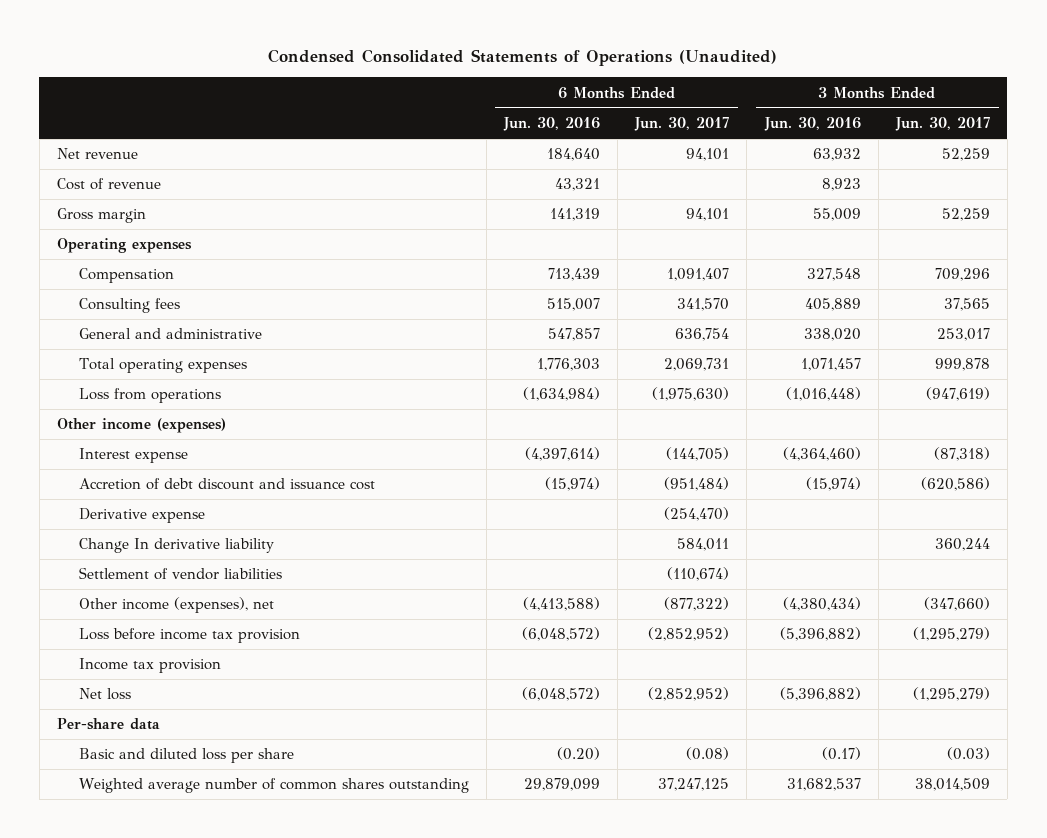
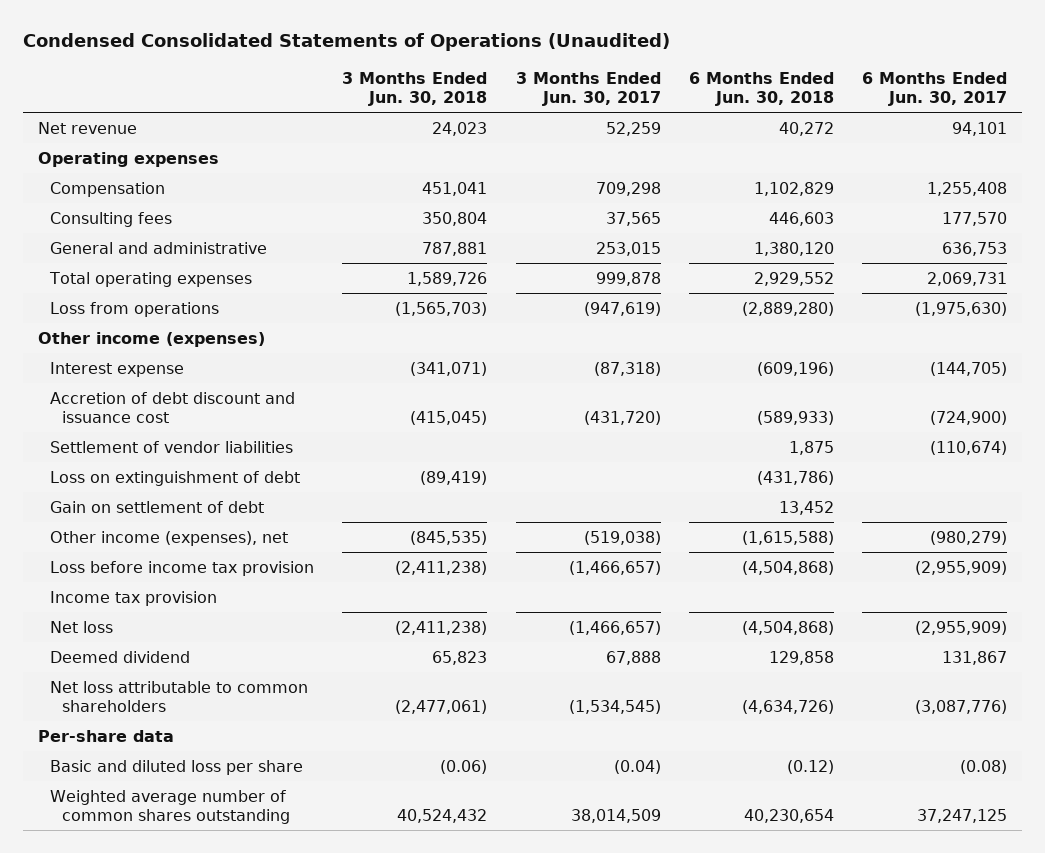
[503,117,601,132] Jun. 30, 2016 -> none
[763,117,861,132] Jun. 30, 2016 -> none
none -> [342,71,488,106] 3 Months Ended Jun. 30, 2018
none -> [688,71,834,106] 6 Months Ended Jun. 30, 2018
[56,178,161,191] Cost of revenue -> none
[56,208,146,224] Gross margin -> none
[667,268,730,282] 1,091,407 -> [927,181,1008,196] 1,255,408
[934,268,990,282] 709,296 -> [595,181,661,196] 709,298
[677,298,730,312] 341,570 -> [942,211,1008,226] 177,570
[675,328,730,342] 636,754 -> [942,241,1008,256] 636,753
[936,328,990,342] 253,017 -> [595,241,661,256] 253,015
[78,508,205,524] Derivative expense -> none
[78,538,274,554] Change In derivative liability -> none
[664,477,730,492] (951,484) -> [930,410,1008,425] (724,900)
[920,477,990,492] (620,586) -> [583,410,661,425] (431,720)
none -> [49,470,300,486] Loss on extinguishment of debt
none -> [49,500,264,513] Gain on settlement of debt
[664,597,730,612] (877,322) -> [930,530,1008,545] (980,279)
[923,597,990,612] (347,660) -> [583,530,661,545] (519,038)
[648,627,730,642] (2,852,952) -> [915,560,1008,575] (2,955,909)
[912,627,990,642] (1,295,279) -> [568,560,661,575] (1,466,657)
[648,687,730,702] (2,852,952) -> [915,620,1008,635] (2,955,909)
[912,687,990,702] (1,295,279) -> [568,620,661,635] (1,466,657)
none -> [49,650,190,663] Deemed dividend
none -> [49,680,308,712] Net loss attributable to common shareholders
[946,747,990,761] (0.03) -> [613,759,661,774] (0.04)

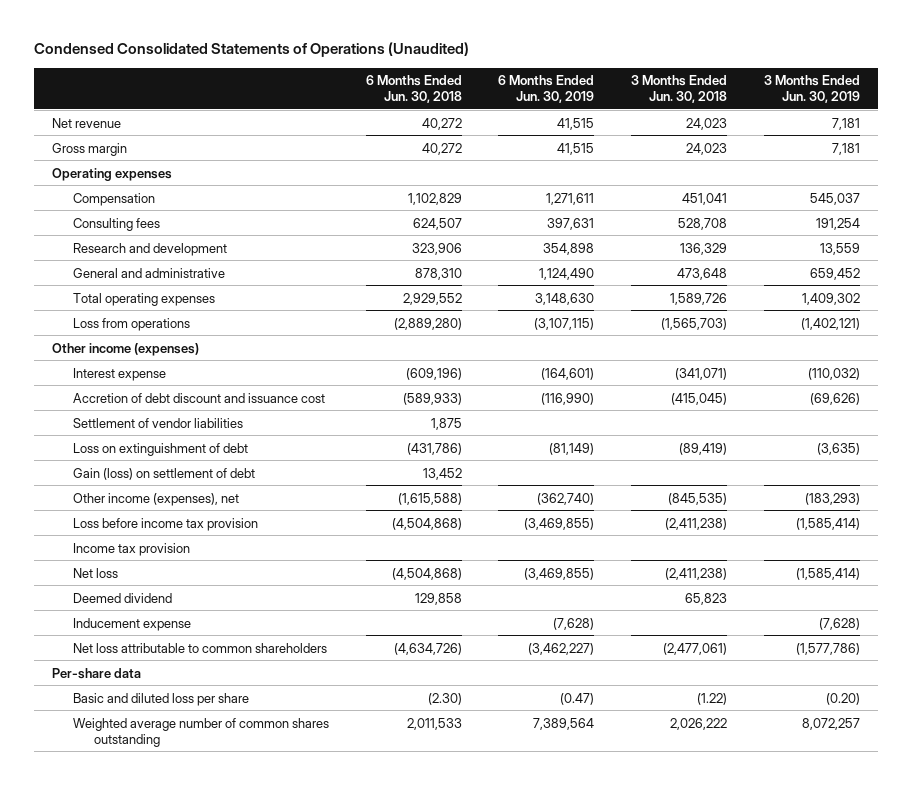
[515,71,661,106] 3 Months Ended Jun. 30, 2017 -> none
[862,71,1008,106] 6 Months Ended Jun. 30, 2017 -> none
none -> [498,75,595,104] 6 Months Ended Jun. 30, 2019
none -> [763,75,860,104] 3 Months Ended Jun. 30, 2019
none -> [52,142,128,156] Gross margin
[422,211,488,226] 350,804 -> [677,217,727,230] 528,708
[768,211,834,226] 446,603 -> [412,217,462,230] 624,507
none -> [72,242,227,256] Research and development
[422,241,488,256] 787,881 -> [676,267,727,280] 473,648
[753,241,834,256] 1,380,120 -> [414,267,462,280] 878,310
[49,500,264,513] Gain on settlement of debt -> [72,467,255,480] Gain (loss) on settlement of debt
none -> [72,617,191,631] Inducement expense
[440,759,488,774] (0.06) -> [696,692,727,705] (1.22)
[786,759,834,774] (0.12) -> [427,692,462,705] (2.30)
[397,808,488,823] 40,524,432 -> [669,717,727,730] 2,026,222
[743,808,834,823] 40,230,654 -> [406,717,462,730] 2,011,533

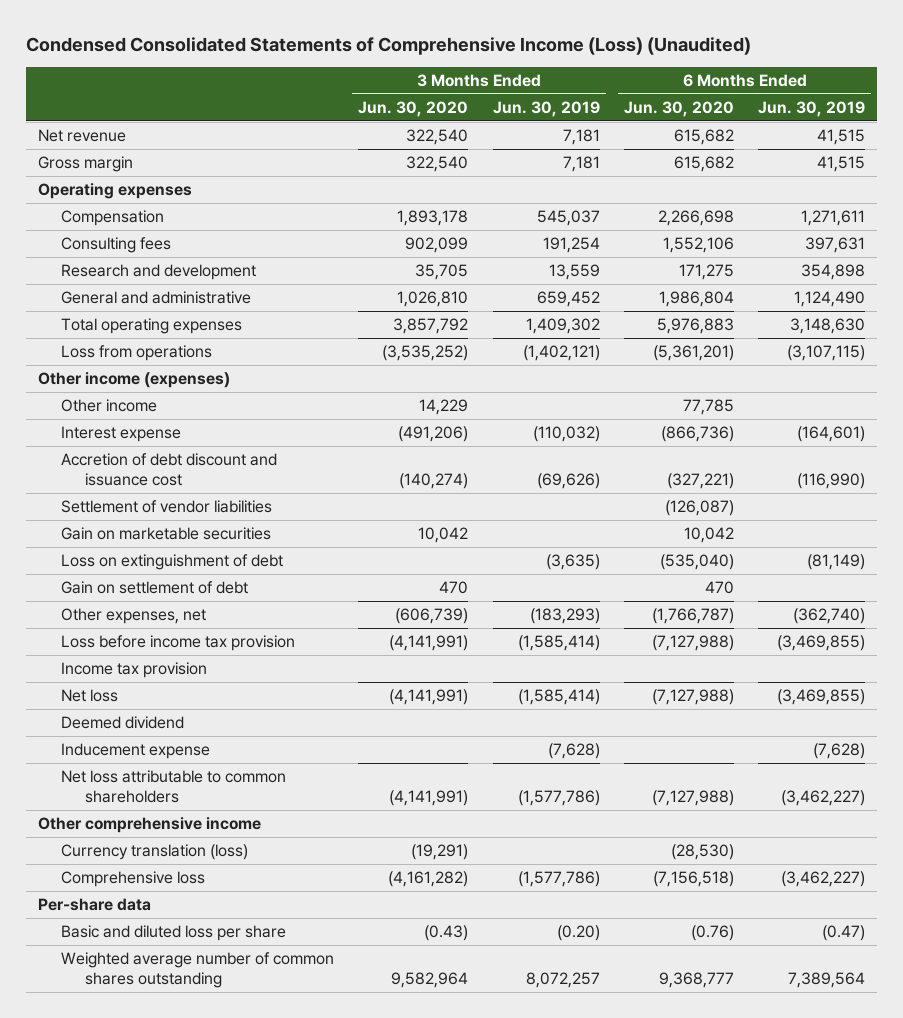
[33,42,469,58] Condensed Consolidated Statements of Operations (Unaudited) -> [25,36,751,55] Condensed Consolidated Statements of Comprehensive Income (Loss) (Unaudited)
[365,75,462,104] 6 Months Ended Jun. 30, 2018 -> none
[630,75,727,104] 3 Months Ended Jun. 30, 2018 -> none
none -> [358,101,469,118] Jun. 30, 2020
none -> [623,101,734,118] Jun. 30, 2020
none -> [61,399,158,413] Other income
none -> [61,527,272,541] Gain on marketable securities
[72,467,255,480] Gain (loss) on settlement of debt -> [61,581,249,595] Gain on settlement of debt
[72,492,239,506] Other income (expenses), net -> [61,608,207,625] Other expenses, net
none -> [37,817,261,834] Other comprehensive income
none -> [61,844,249,861] Currency translation (loss)
none -> [61,871,206,888] Comprehensive loss

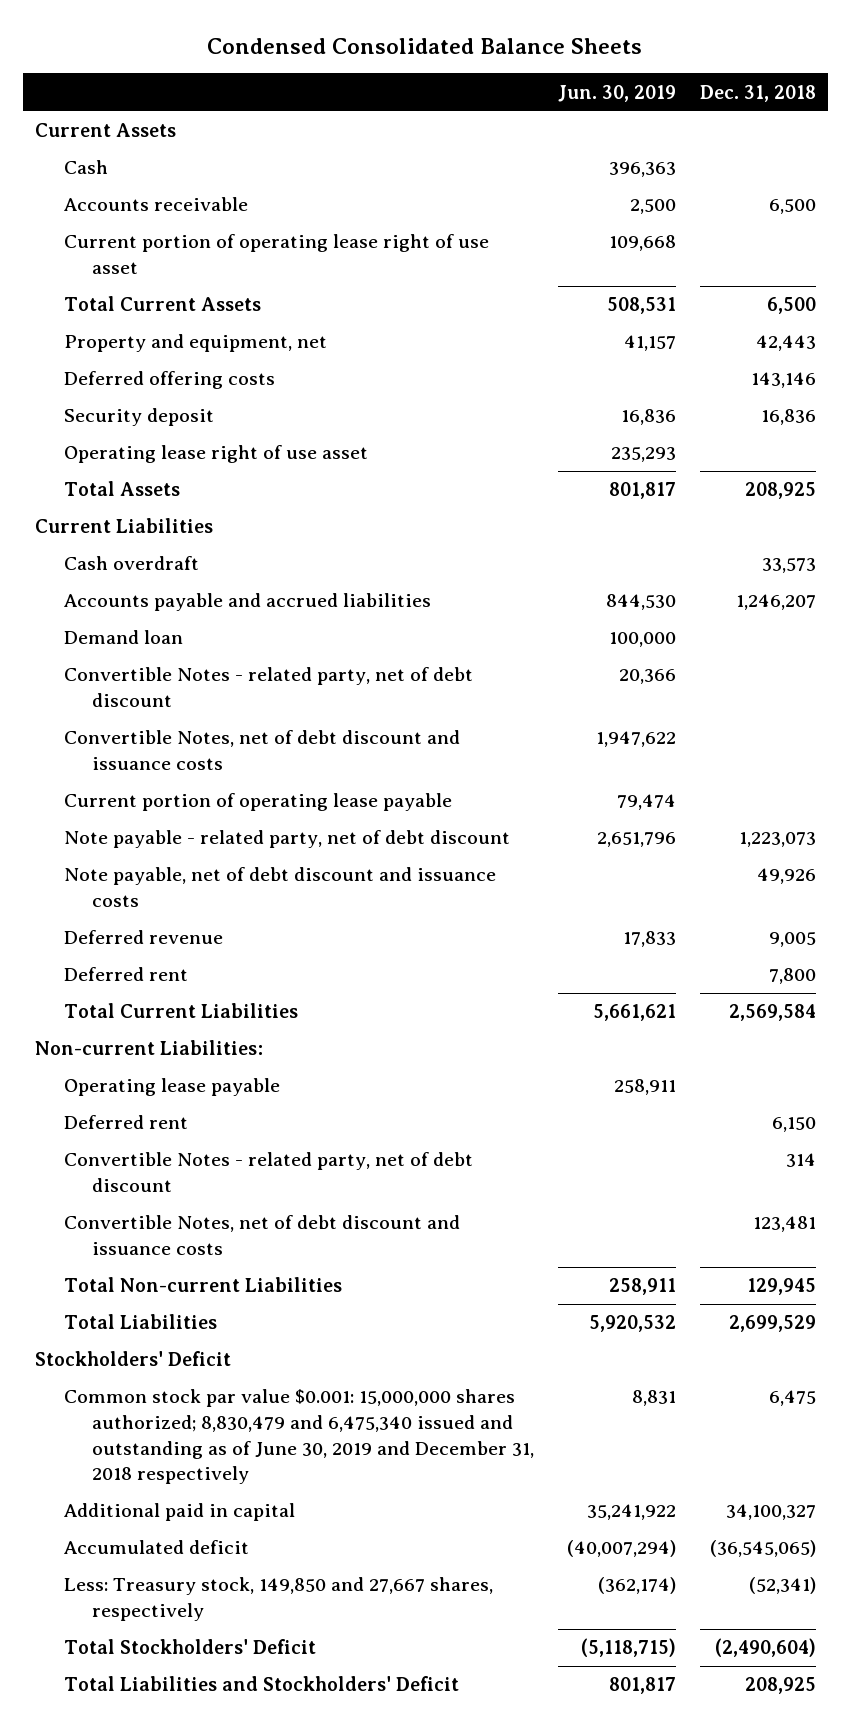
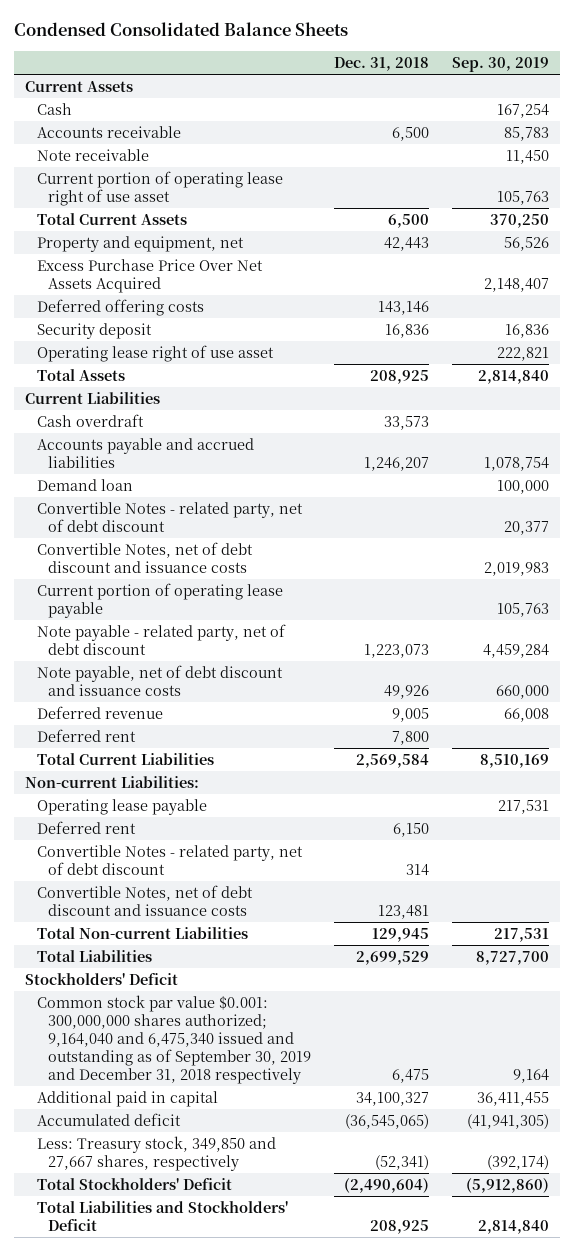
[557,84,676,102] Jun. 30, 2019 -> none
none -> [451,56,549,72] Sep. 30, 2019
none -> [36,148,149,161] Note receivable
none -> [36,258,263,293] Excess Purchase Price Over Net Assets Acquired
[63,1389,535,1485] Common stock par value $0.001: 15,000,000 shares authorized; 8,830,479 and 6,475,340 issued and outstanding as of June 30, 2019 and December 31, 2018 respectively -> [36,994,312,1084] Common stock par value $0.001: 300,000,000 shares authorized; 9,164,040 and 6,475,340 issued and outstanding as of September 30, 2019 and December 31, 2018 respectively
[63,1577,493,1622] Less: Treasury stock, 149,850 and 27,667 shares, respectively -> [36,1135,276,1171] Less: Treasury stock, 349,850 and 27,667 shares, respectively

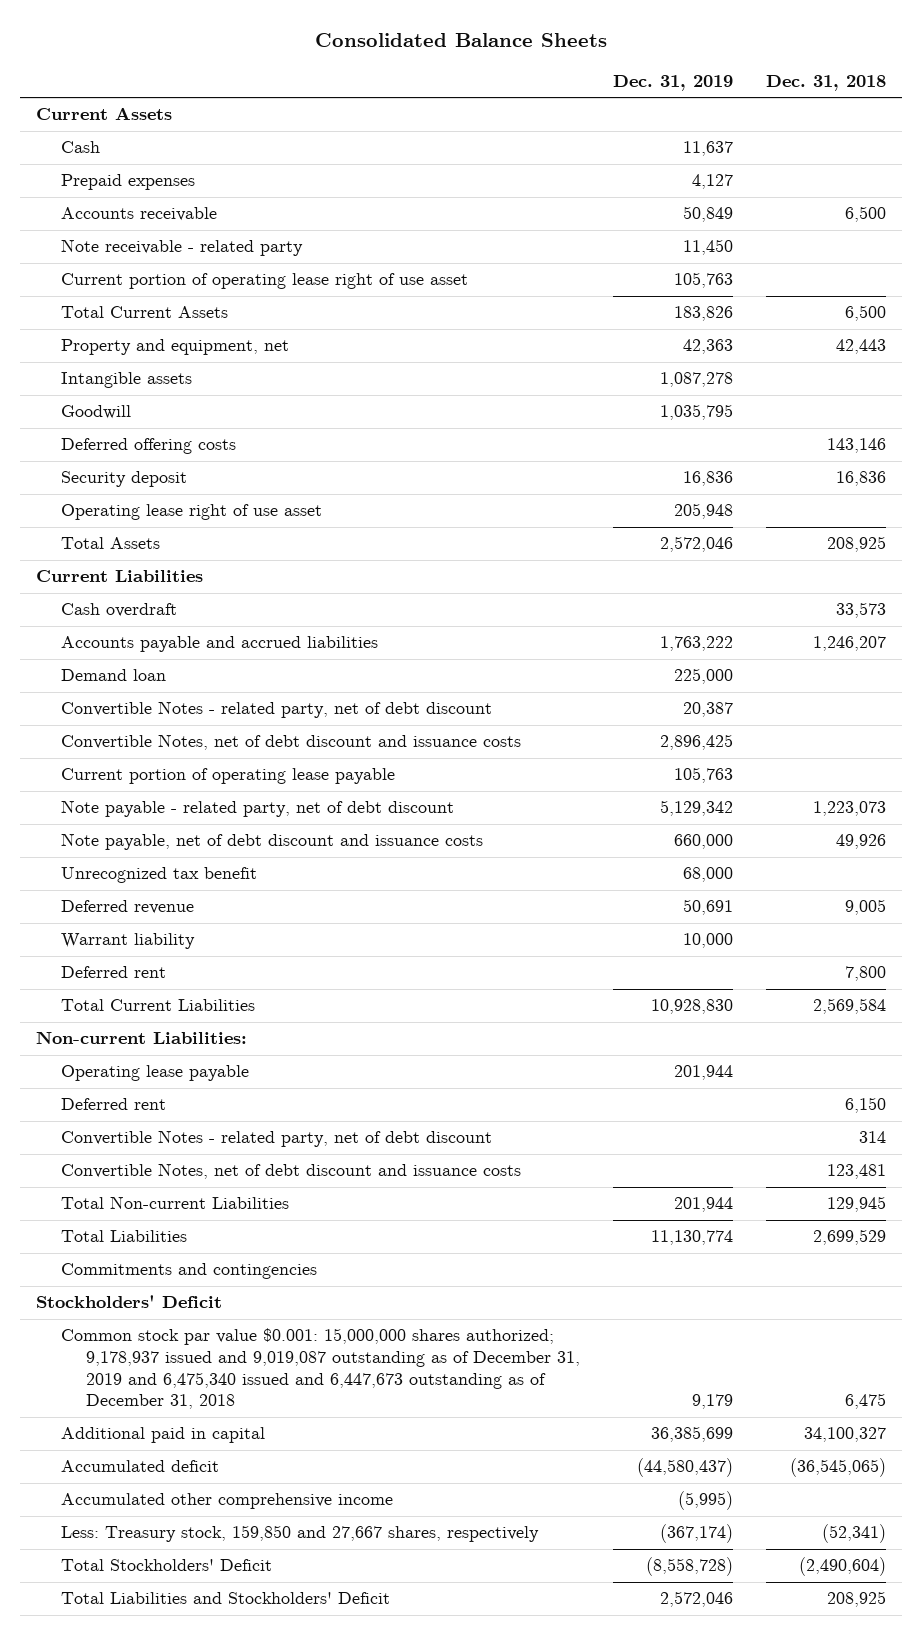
[13,22,348,37] Condensed Consolidated Balance Sheets -> [315,33,608,48] Consolidated Balance Sheets
[451,56,549,72] Sep. 30, 2019 -> none
none -> [613,75,734,92] Dec. 31, 2019
none -> [61,174,196,191] Prepaid expenses
[36,148,149,161] Note receivable -> [61,239,304,257] Note receivable - related party
[36,258,263,293] Excess Purchase Price Over Net Assets Acquired -> none
none -> [61,372,193,389] Intangible assets
none -> [61,405,132,420] Goodwill
none -> [61,867,258,884] Unrecognized tax benefit
none -> [61,933,196,950] Warrant liability
none -> [61,1263,318,1280] Commitments and contingencies
[36,994,312,1084] Common stock par value $0.001: 300,000,000 shares authorized; 9,164,040 and 6,475,340 issued and outstanding as of September 30, 2019 and December 31, 2018 respectively -> [61,1328,581,1410] Common stock par value $0.001: 15,000,000 shares authorized; 9,178,937 issued and 9,019,087 outstanding as of December 31, 2019 and 6,475,340 issued and 6,447,673 outstanding as of December 31, 2018
none -> [61,1493,394,1510] Accumulated other comprehensive income
[36,1135,276,1171] Less: Treasury stock, 349,850 and 27,667 shares, respectively -> [61,1525,540,1543] Less: Treasury stock, 159,850 and 27,667 shares, respectively

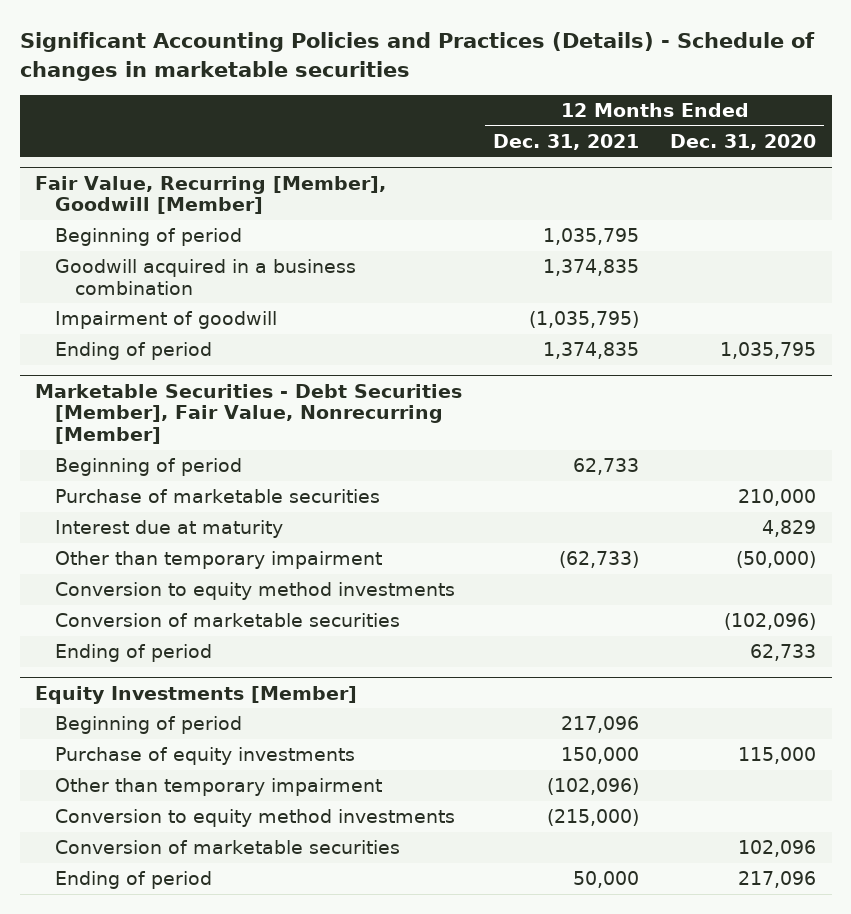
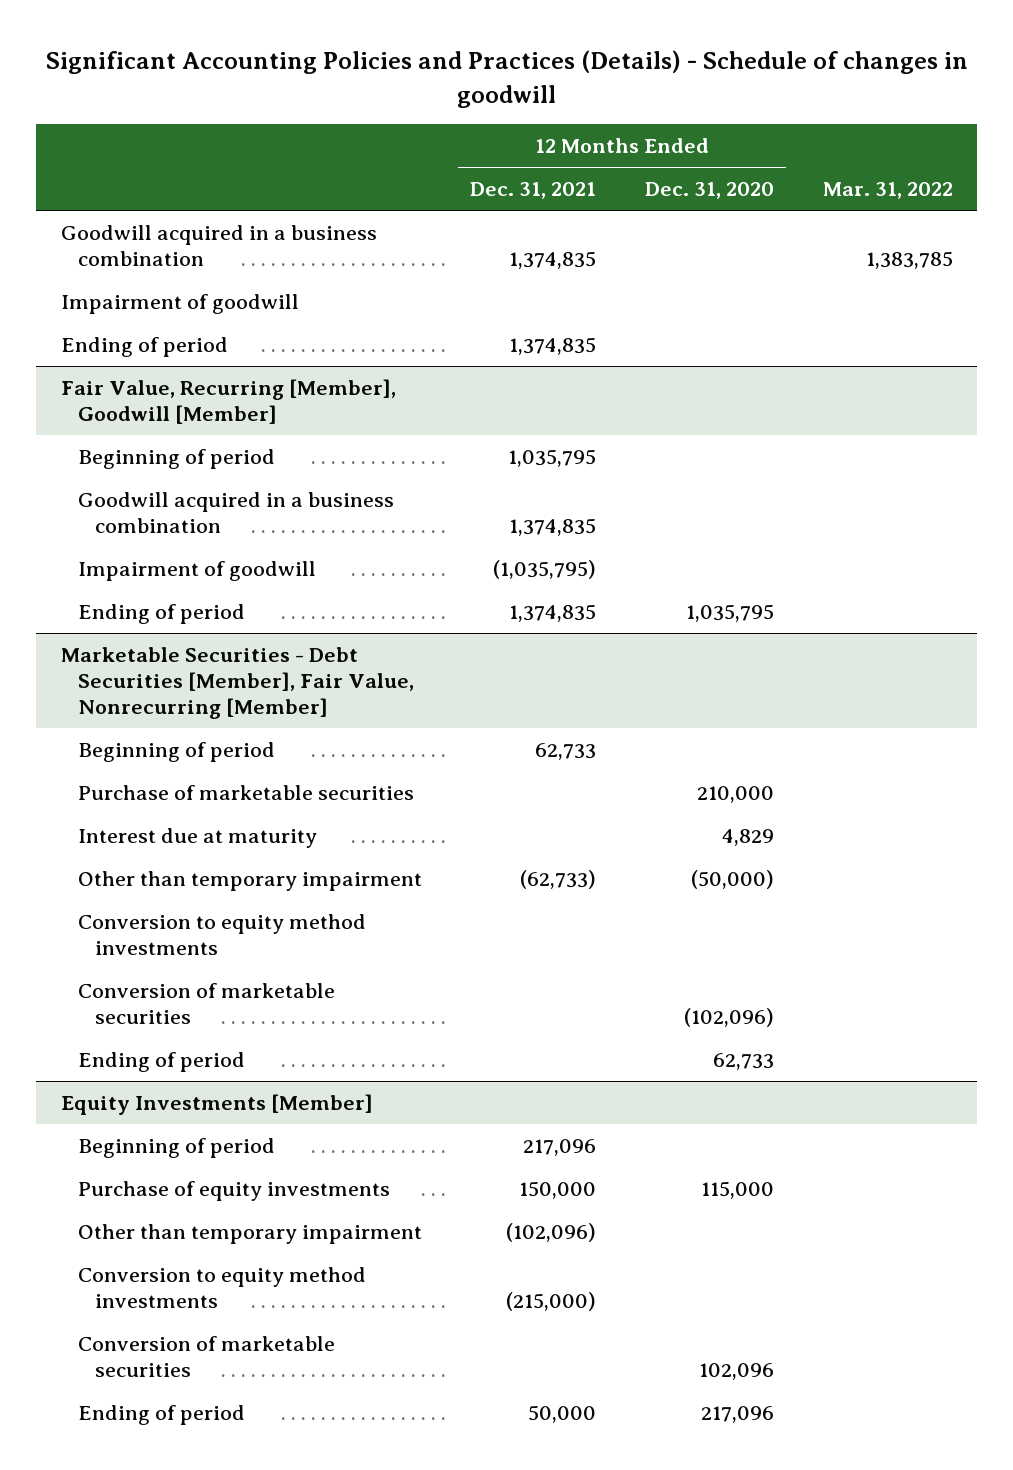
[19,32,815,81] Significant Accounting Policies and Practices (Details) - Schedule of changes in marketable securities -> [45,50,968,108] Significant Accounting Policies and Practices (Details) - Schedule of changes in goodwill
none -> [822,182,953,200] Mar. 31, 2022
none -> [60,224,377,267] Goodwill acquired in a business combination
none -> [60,293,299,314] Impairment of goodwill
none -> [60,336,228,357] Ending of period

